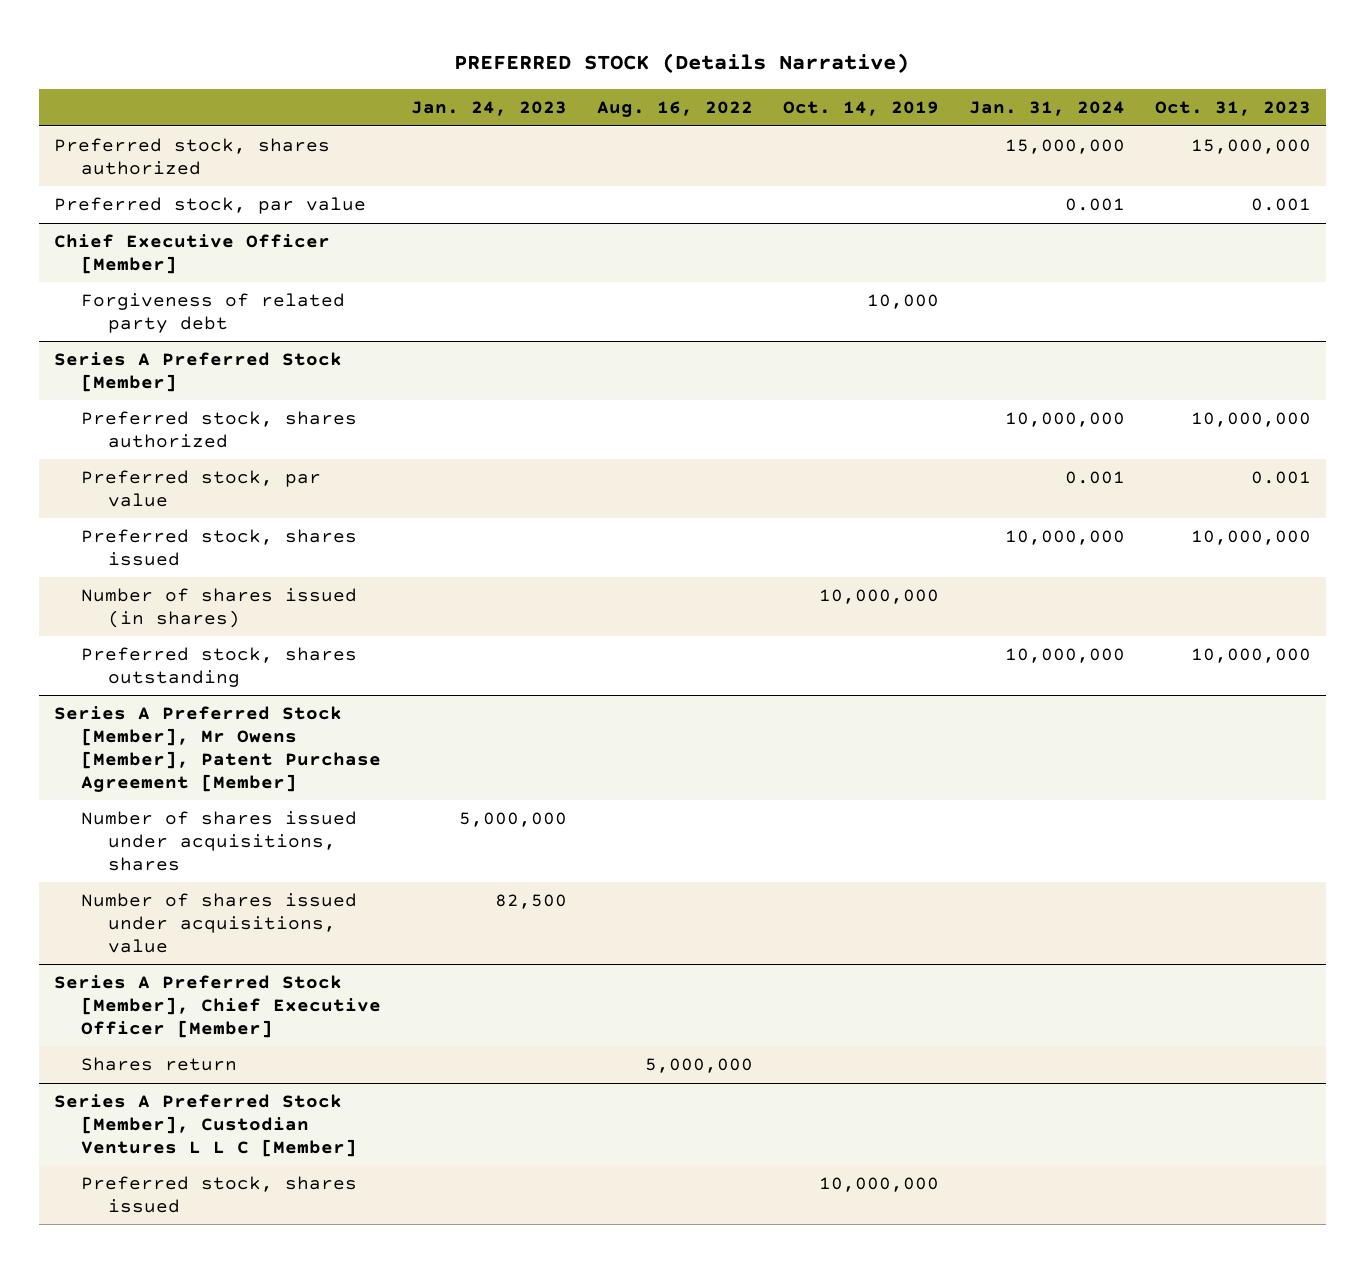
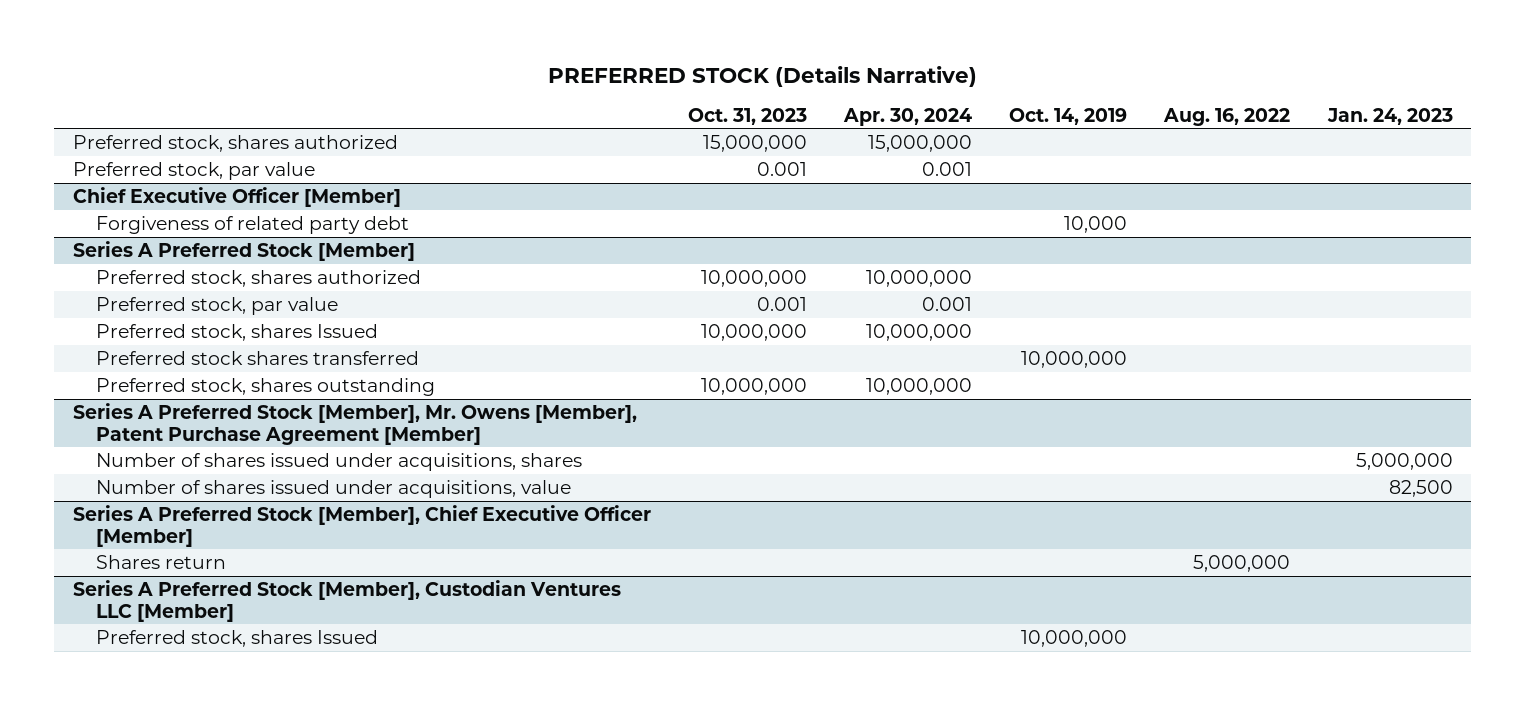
[968,101,1125,117] Jan. 31, 2024 -> none
none -> [843,107,973,126] Apr. 30, 2024
[81,588,358,628] Number of shares issued (in shares) -> none
[81,529,358,566] Preferred stock, shares issued -> [95,323,378,341] Preferred stock, shares Issued
none -> [95,350,419,365] Preferred stock shares transferred
[53,706,382,792] Series A Preferred Stock [Member], Mr Owens [Member], Patent Purchase Agreement [Member] -> [72,402,637,445] Series A Preferred Stock [Member], Mr. Owens [Member], Patent Purchase Agreement [Member]
[53,1094,358,1157] Series A Preferred Stock [Member], Custodian Ventures L L C [Member] -> [72,579,621,622] Series A Preferred Stock [Member], Custodian Ventures LLC [Member]
[81,1176,358,1213] Preferred stock, shares issued -> [95,629,378,647] Preferred stock, shares Issued

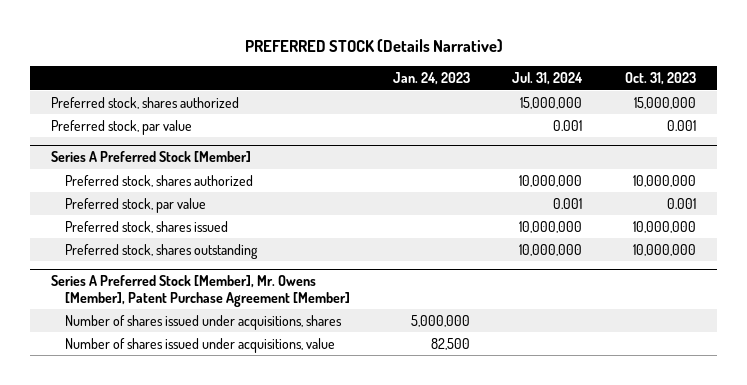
[843,107,973,126] Apr. 30, 2024 -> none
[1009,107,1128,125] Oct. 14, 2019 -> none
[1163,107,1291,126] Aug. 16, 2022 -> none
none -> [512,72,584,86] Jul. 31, 2024
[72,186,401,207] Chief Executive Officer [Member] -> none
[95,215,409,234] Forgiveness of related party debt -> none
[95,350,419,365] Preferred stock shares transferred -> none
[95,323,378,341] Preferred stock, shares Issued -> [64,220,228,233] Preferred stock, shares issued
[72,504,651,547] Series A Preferred Stock [Member], Chief Executive Officer [Member] -> none
[95,554,226,569] Shares return -> none
[72,579,621,622] Series A Preferred Stock [Member], Custodian Ventures LLC [Member] -> none
[95,629,378,647] Preferred stock, shares Issued -> none

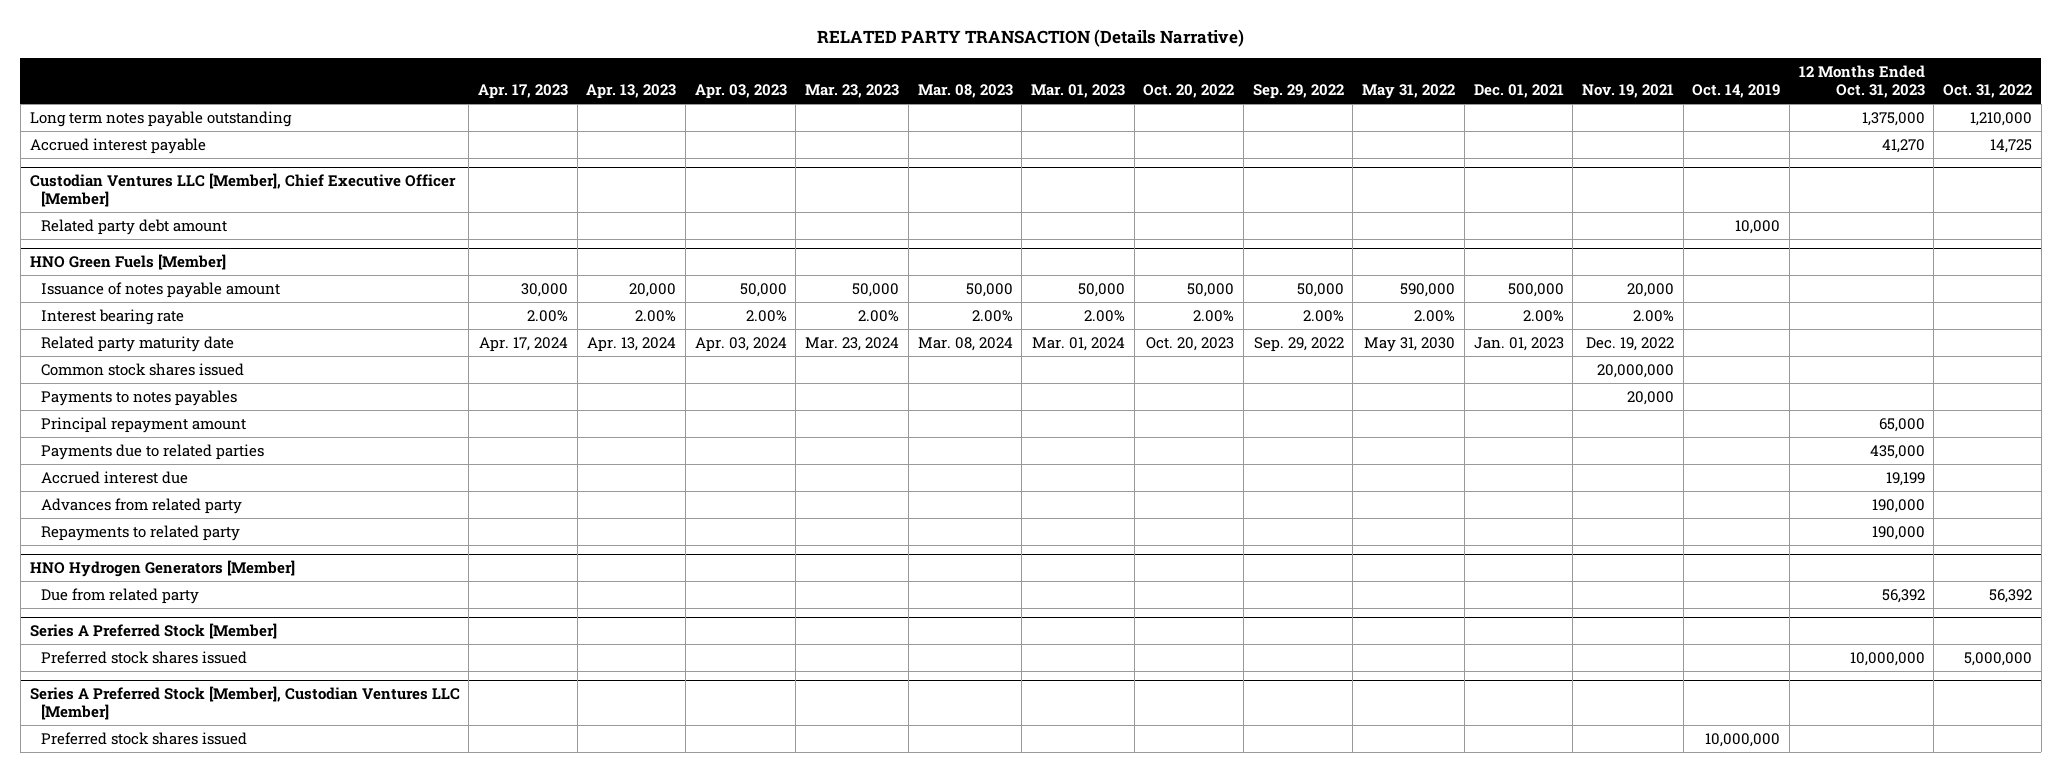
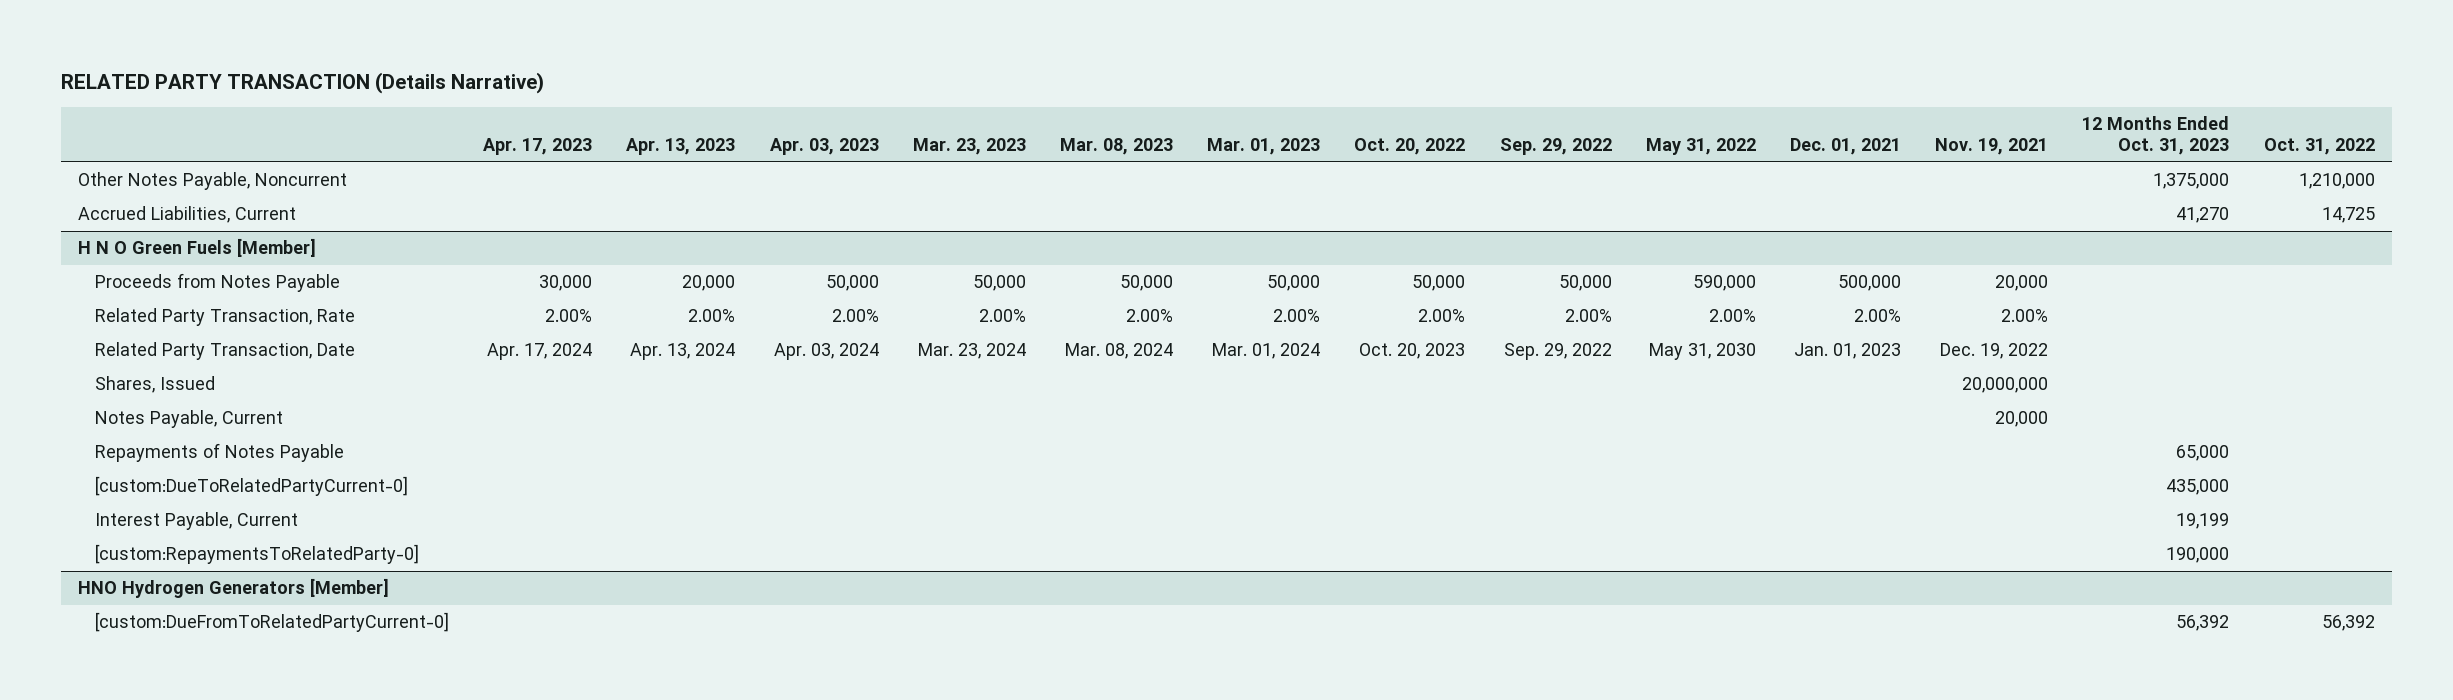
[1692,84,1781,99] Oct. 14, 2019 -> none
[29,172,456,207] Custodian Ventures LLC [Member], Chief Executive Officer [Member] -> none
[40,218,227,235] Related party debt amount -> none
[40,497,242,514] Advances from related party -> none
[29,110,292,127] Long term notes payable outstanding -> [78,172,348,191] Other Notes Payable, Noncurrent
[29,137,206,154] Accrued interest payable -> [78,206,297,224] Accrued Liabilities, Current
[29,253,226,270] HNO Green Fuels [Member] -> [78,238,317,258] H N O Green Fuels [Member]
[40,281,280,298] Issuance of notes payable amount -> [95,273,341,293] Proceeds from Notes Payable
[40,308,184,325] Interest bearing rate -> [95,308,356,327] Related Party Transaction, Rate
[40,335,234,352] Related party maturity date -> [95,342,356,361] Related Party Transaction, Date
[40,362,244,376] Common stock shares issued -> [95,376,216,394] Shares, Issued
[40,389,237,406] Payments to notes payables -> [95,410,284,429] Notes Payable, Current
[40,416,246,433] Principal repayment amount -> [95,443,345,463] Repayments of Notes Payable
[40,443,264,460] Payments due to related parties -> [95,476,409,497] [custom:DueToRelatedPartyCurrent-0]
[40,470,188,484] Accrued interest due -> [95,512,299,531] Interest Payable, Current
[40,524,240,541] Repayments to related party -> [95,544,420,565] [custom:RepaymentsToRelatedParty-0]
[29,622,277,639] Series A Preferred Stock [Member] -> none
[40,650,247,664] Preferred stock shares issued -> none
[29,685,460,720] Series A Preferred Stock [Member], Custodian Ventures LLC [Member] -> none
[40,731,247,745] Preferred stock shares issued -> none
[40,587,199,604] Due from related party -> [95,612,450,633] [custom:DueFromToRelatedPartyCurrent-0]

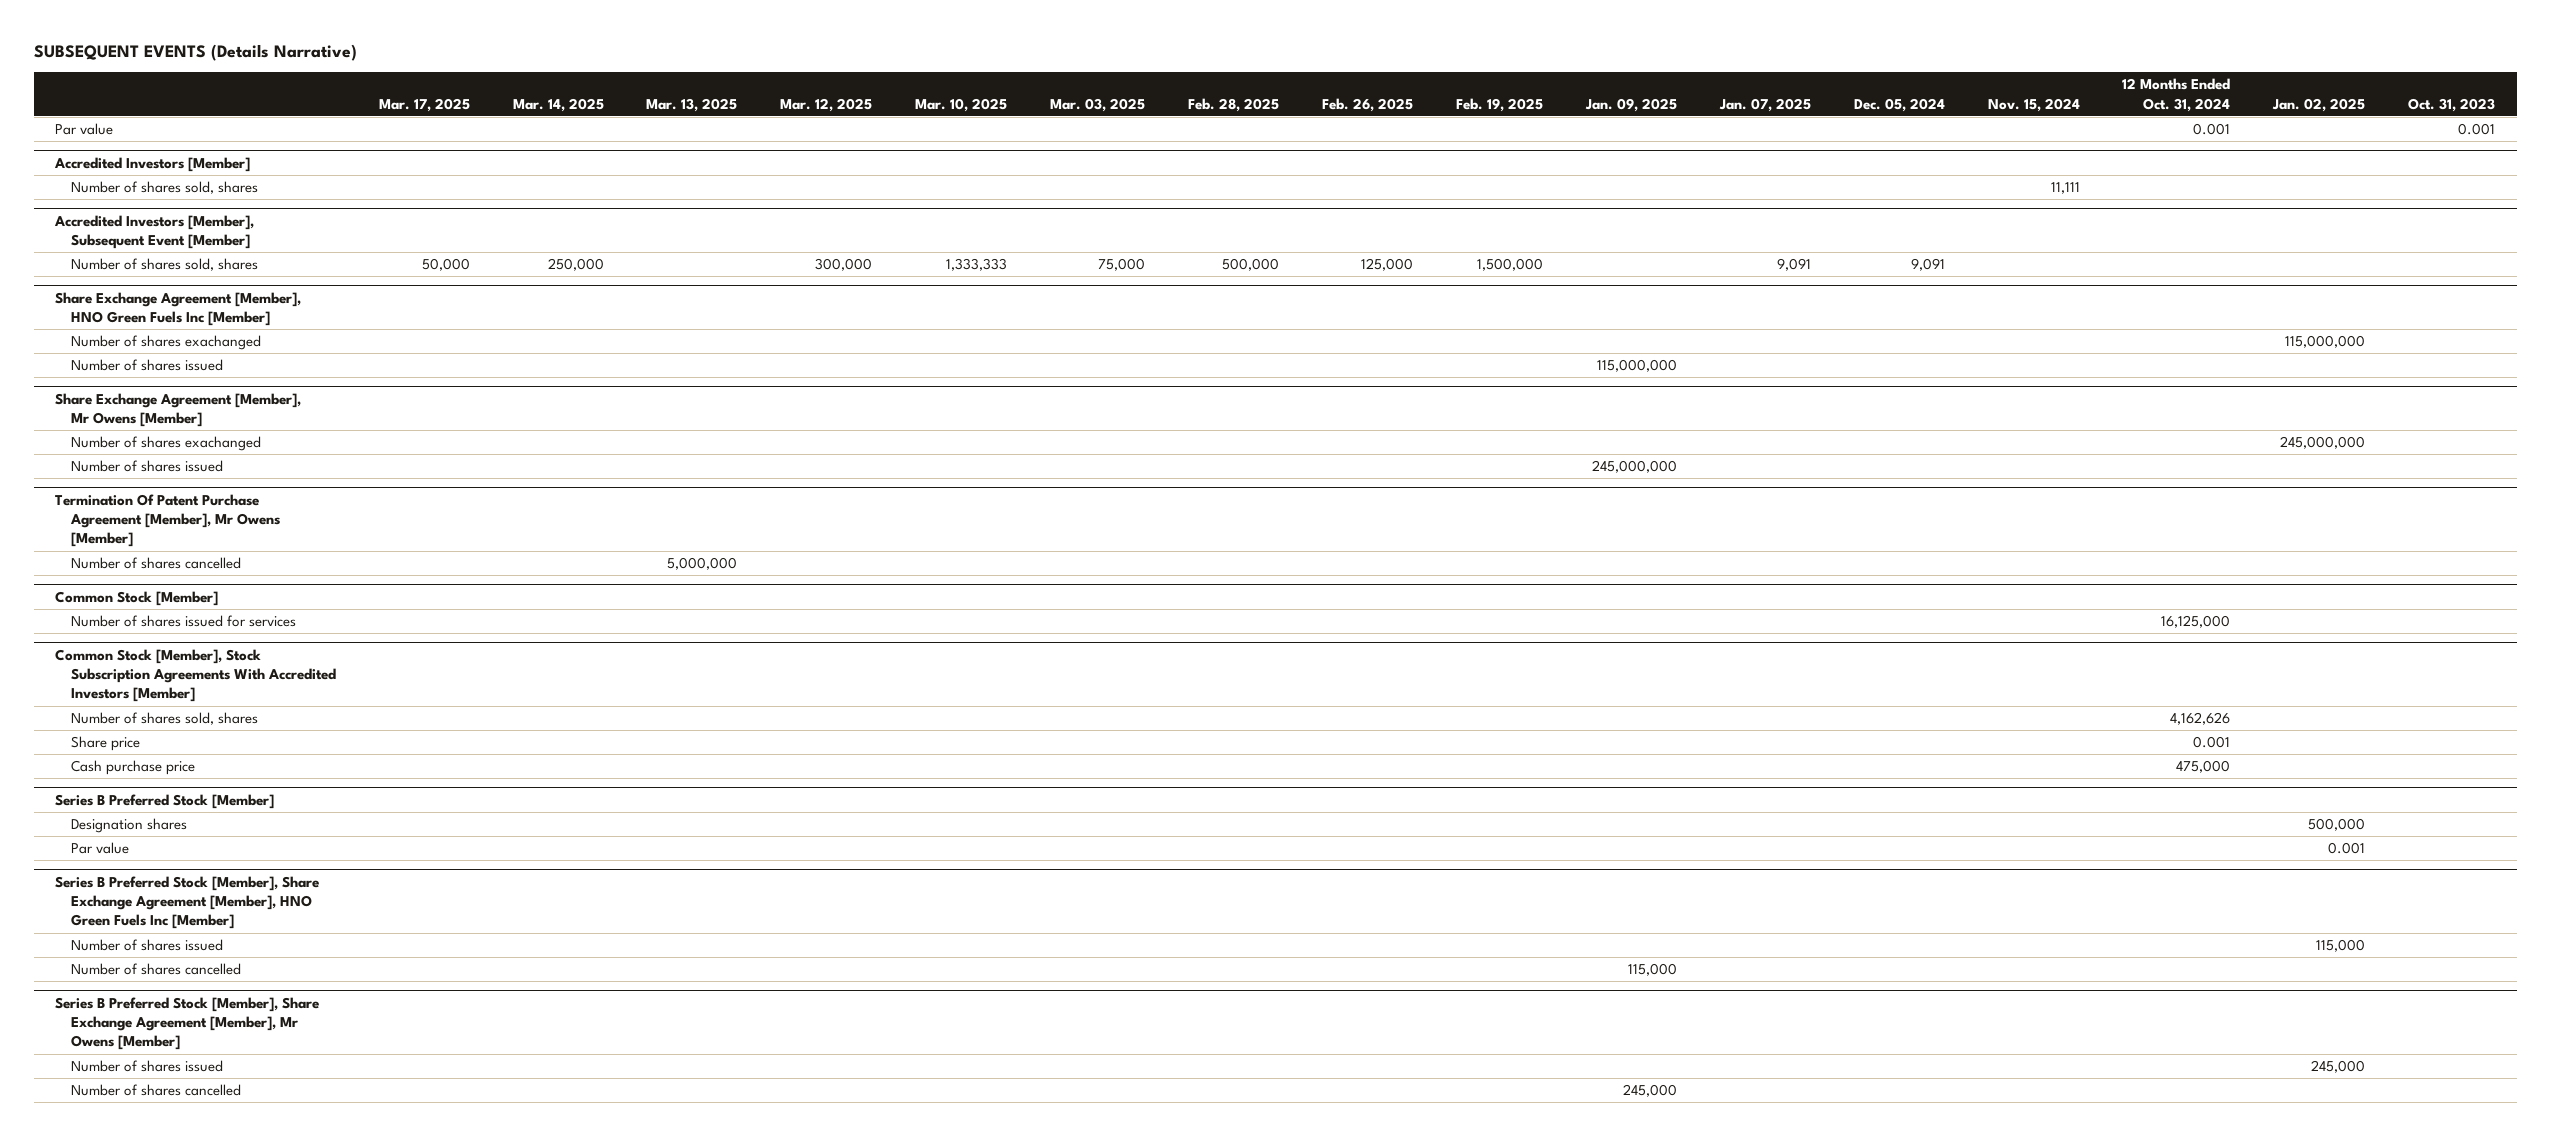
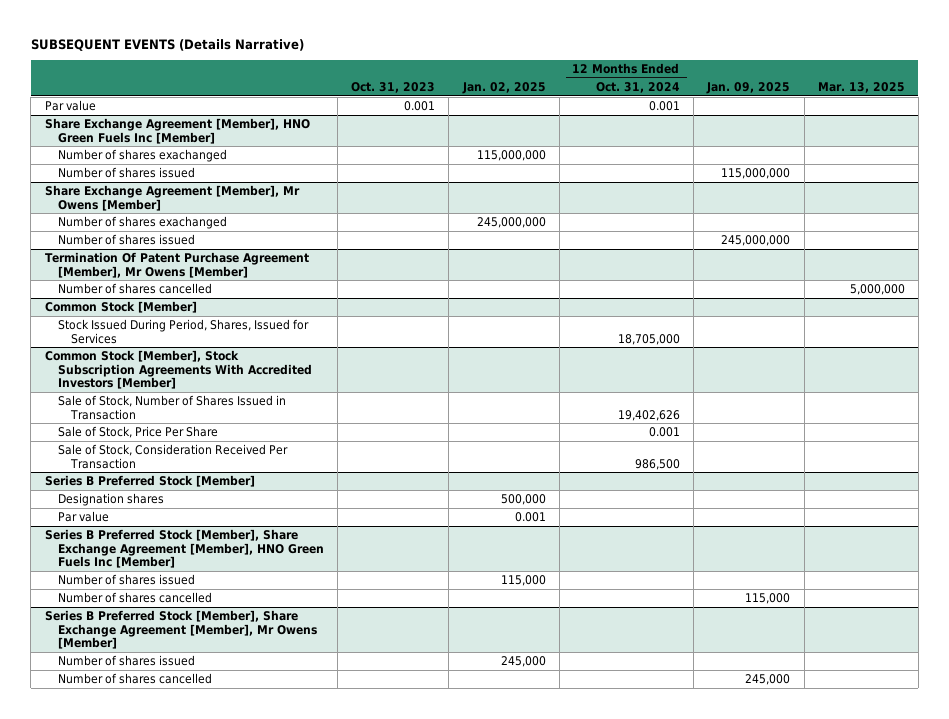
[378,97,470,112] Mar. 17, 2025 -> none
[512,97,604,112] Mar. 14, 2025 -> none
[780,97,873,112] Mar. 12, 2025 -> none
[915,97,1008,112] Mar. 10, 2025 -> none
[1050,97,1146,112] Mar. 03, 2025 -> none
[1188,97,1280,112] Feb. 28, 2025 -> none
[1322,97,1414,112] Feb. 26, 2025 -> none
[1455,97,1543,112] Feb. 19, 2025 -> none
[1718,97,1811,112] Jan. 07, 2025 -> none
[1853,97,1945,112] Dec. 05, 2024 -> none
[1987,97,2080,112] Nov. 15, 2024 -> none
[54,156,251,172] Accredited Investors [Member] -> none
[70,181,258,195] Number of shares sold, shares -> none
[54,214,255,250] Accredited Investors [Member], Subsequent Event [Member] -> none
[70,258,258,272] Number of shares sold, shares -> none
[70,615,296,628] Number of shares issued for services -> [57,319,309,344] Stock Issued During Period, Shares, Issued for Services
[2161,615,2231,629] 16,125,000 -> [617,333,680,345] 18,705,000
[70,760,195,776] Cash purchase price -> none
[70,712,258,726] Number of shares sold, shares -> [57,395,286,420] Sale of Stock, Number of Shares Issued in Transaction
[2170,712,2231,726] 4,162,626 -> [617,409,680,421] 19,402,626
[70,736,140,752] Share price -> [57,426,218,439] Sale of Stock, Price Per Share
none -> [57,444,288,469] Sale of Stock, Consideration Received Per Transaction

